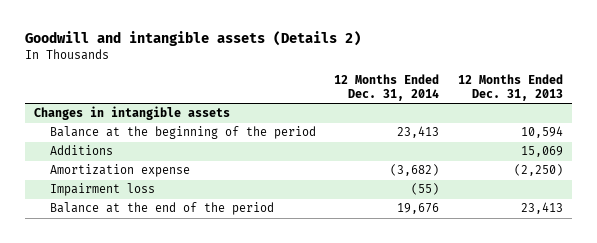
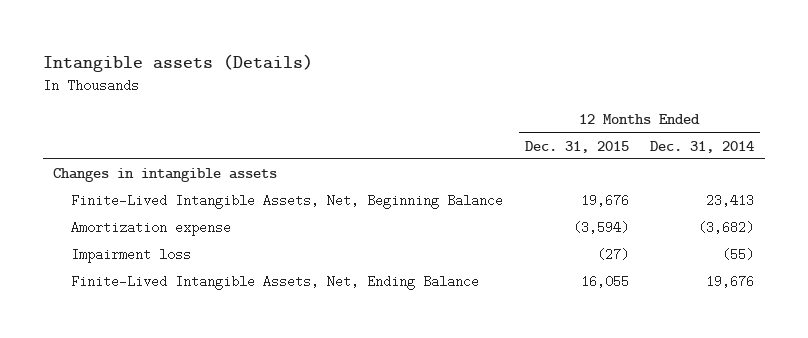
[25,31,362,47] Goodwill and intangible assets (Details 2) -> [42,53,313,72] Intangible assets (Details)
[457,74,563,101] 12 Months Ended Dec. 31, 2013 -> none
none -> [524,140,629,153] Dec. 31, 2015
[50,145,114,156] Additions -> none
[50,126,317,140] Balance at the beginning of the period -> [70,194,503,210] Finite-Lived Intangible Assets, Net, Beginning Balance
[50,202,275,216] Balance at the end of the period -> [70,275,479,291] Finite-Lived Intangible Assets, Net, Ending Balance

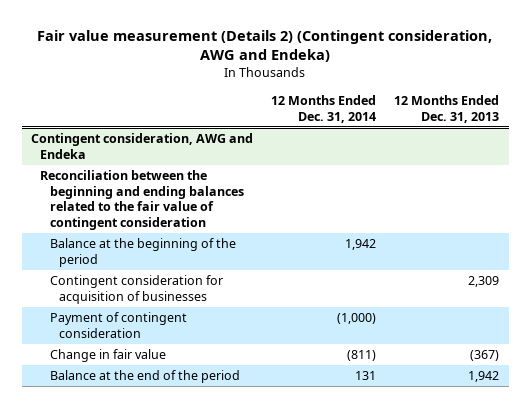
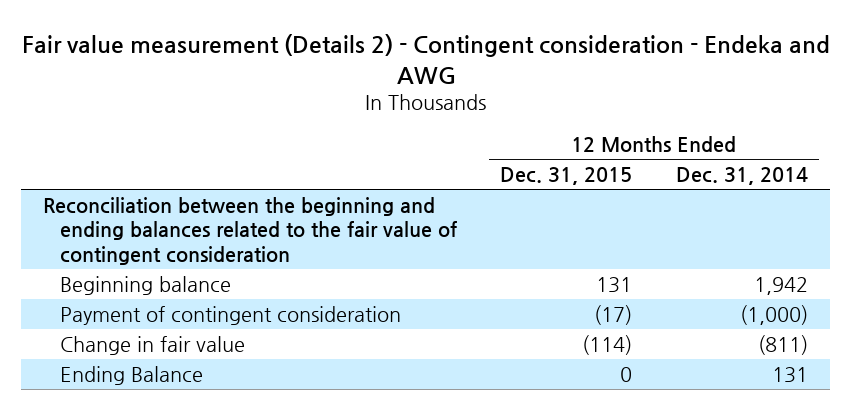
[37,30,493,63] Fair value measurement (Details 2) (Contingent consideration, AWG and Endeka) -> [21,34,830,84] Fair value measurement (Details 2) - Contingent consideration - Endeka and AWG
[394,94,500,123] 12 Months Ended Dec. 31, 2013 -> none
none -> [500,167,633,186] Dec. 31, 2015
[30,132,253,159] Contingent consideration, AWG and Endeka -> none
[49,274,223,304] Contingent consideration for acquisition of businesses -> none
[49,237,236,267] Balance at the beginning of the period -> [59,275,231,295] Beginning balance
[49,369,240,383] Balance at the end of the period -> [59,365,203,385] Ending Balance

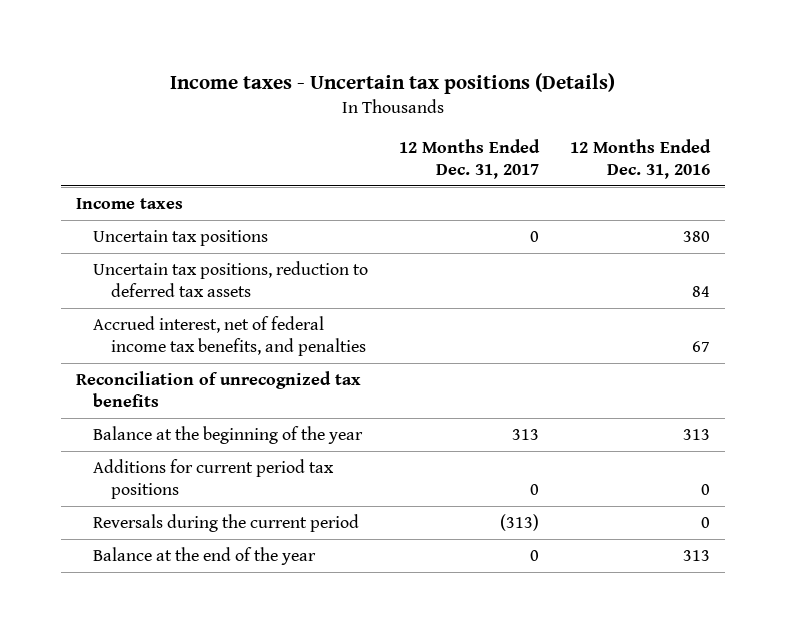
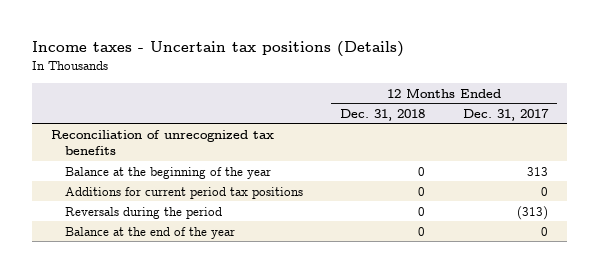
[570,138,712,179] 12 Months Ended Dec. 31, 2016 -> none
none -> [340,108,426,121] Dec. 31, 2018
[76,198,184,210] Income taxes -> none
[93,230,269,247] Uncertain tax positions -> none
[93,261,369,297] Uncertain tax positions, reduction to deferred tax assets -> none
[93,316,366,356] Accrued interest, net of federal income tax benefits, and penalties -> none
[93,514,360,533] Reversals during the current period -> [64,206,222,219] Reversals during the period

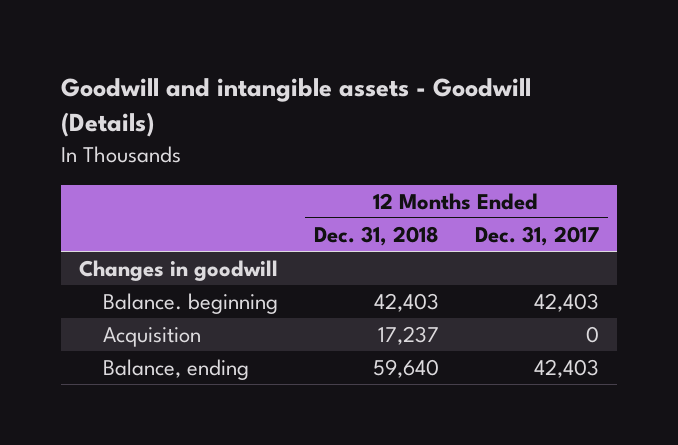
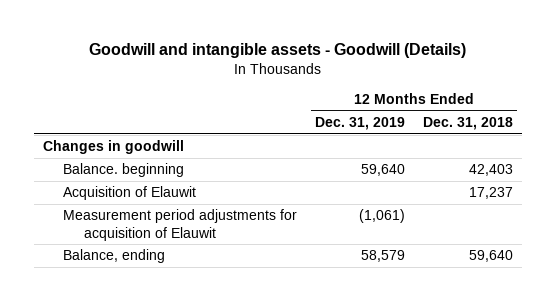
[474,226,599,247] Dec. 31, 2017 -> none
none -> [315,117,406,131] Dec. 31, 2019
[103,327,202,348] Acquisition -> [63,186,197,201] Acquisition of Elauwit
none -> [63,209,298,241] Measurement period adjustments for acquisition of Elauwit

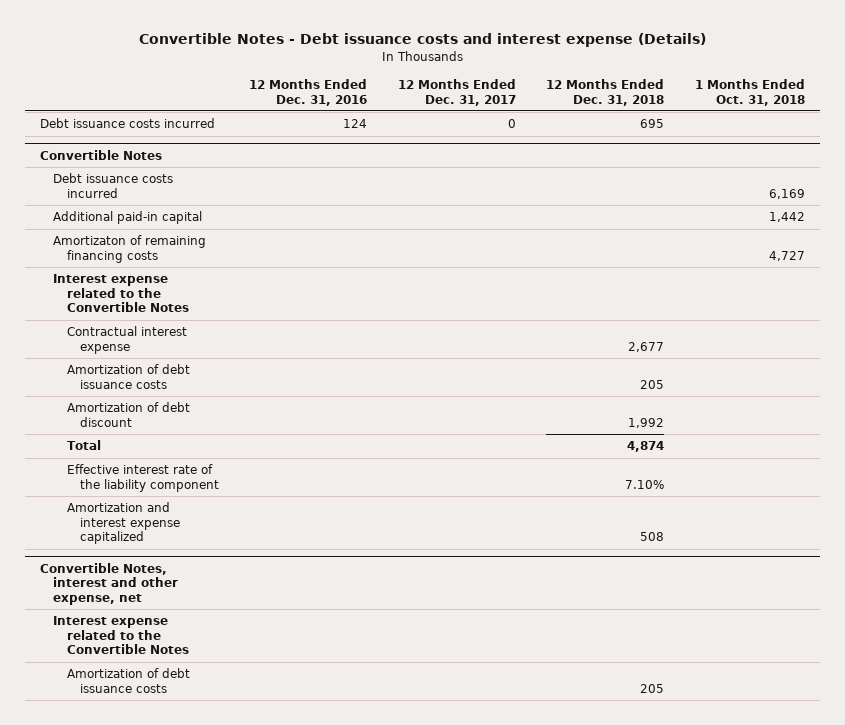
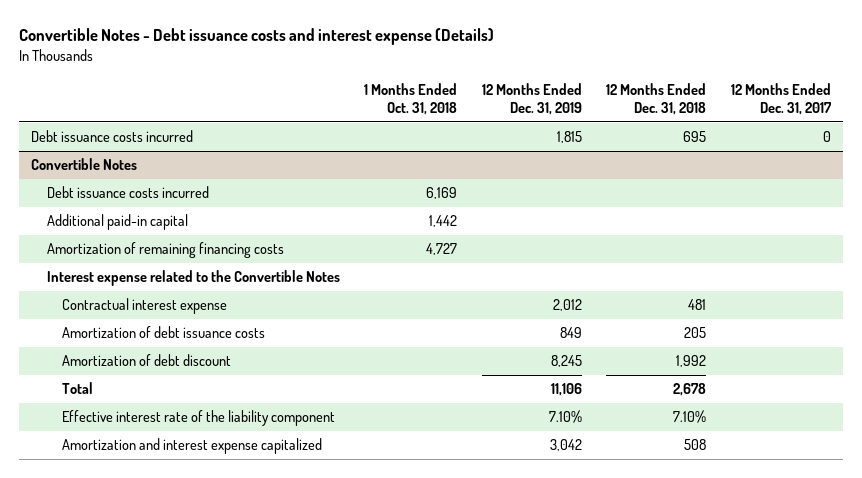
[249,78,368,106] 12 Months Ended Dec. 31, 2016 -> none
none -> [481,82,582,116] 12 Months Ended Dec. 31, 2019
[53,235,207,263] Amortizaton of remaining financing costs -> [46,242,284,259] Amortization of remaining financing costs
[628,341,665,352] 2,677 -> [688,299,707,311] 481
[627,441,665,453] 4,874 -> [673,383,707,397] 2,678
[40,562,179,605] Convertible Notes, interest and other expense, net -> none
[53,616,189,655] Interest expense related to the Convertible Notes -> none
[66,668,190,693] Amortization of debt issuance costs -> none

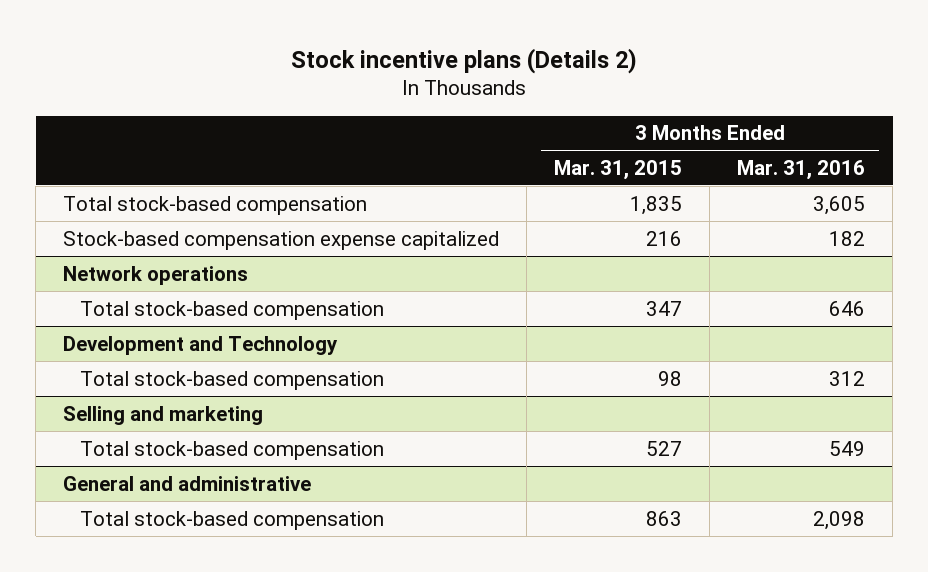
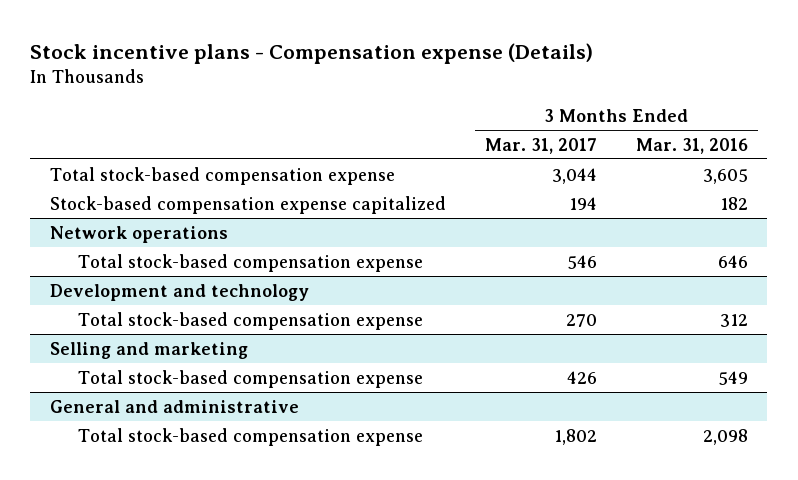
[291,47,638,74] Stock incentive plans (Details 2) -> [30,42,594,64] Stock incentive plans - Compensation expense (Details)
[554,159,683,180] Mar. 31, 2015 -> none
none -> [484,137,597,154] Mar. 31, 2017
[63,195,368,215] Total stock-based compensation -> [49,166,395,185] Total stock-based compensation expense
[80,300,385,320] Total stock-based compensation -> [78,253,424,272] Total stock-based compensation expense
[63,335,339,355] Development and Technology -> [49,283,309,301] Development and technology
[80,370,385,390] Total stock-based compensation -> [78,311,424,330] Total stock-based compensation expense
[80,440,385,460] Total stock-based compensation -> [78,369,424,388] Total stock-based compensation expense
[80,510,385,530] Total stock-based compensation -> [78,427,424,446] Total stock-based compensation expense

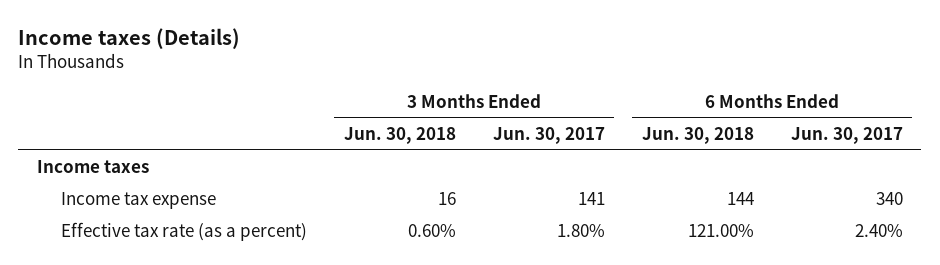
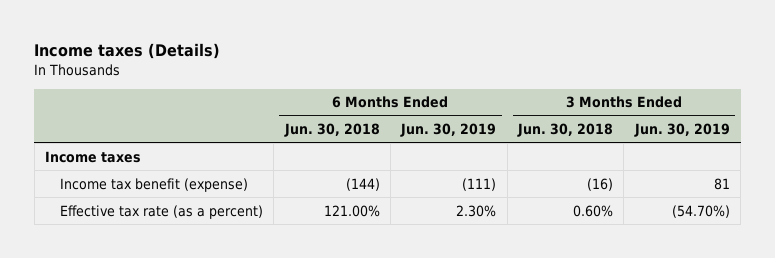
[492,126,605,144] Jun. 30, 2017 -> none
[790,126,903,144] Jun. 30, 2017 -> none
none -> [400,123,497,138] Jun. 30, 2019
none -> [633,123,730,138] Jun. 30, 2019
[60,192,216,210] Income tax expense -> [59,177,248,192] Income tax benefit (expense)
[437,192,456,206] 16 -> [587,177,614,191] (16)
[726,192,754,206] 144 -> [345,177,380,191] (144)

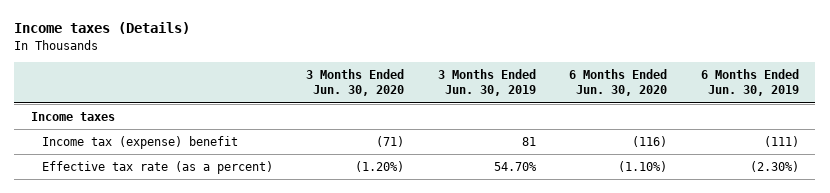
[283,123,380,138] Jun. 30, 2018 -> none
[517,123,614,138] Jun. 30, 2018 -> none
none -> [306,68,405,97] 3 Months Ended Jun. 30, 2020
none -> [569,68,668,97] 6 Months Ended Jun. 30, 2020
[59,177,248,192] Income tax benefit (expense) -> [41,135,238,149] Income tax (expense) benefit
[456,204,497,217] 2.30% -> [749,160,799,172] (2.30%)
[671,204,730,218] (54.70%) -> [493,161,537,171] 54.70%

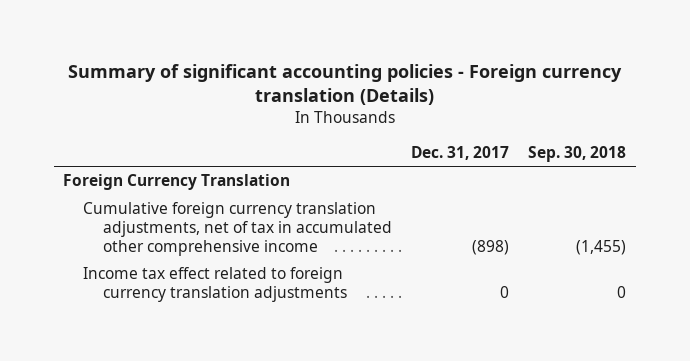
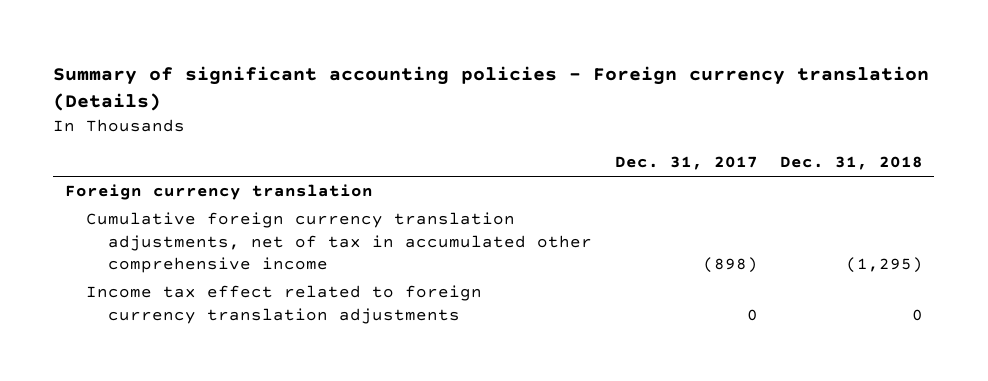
[528,145,627,162] Sep. 30, 2018 -> none
none -> [780,156,924,171] Dec. 31, 2018
[63,174,291,191] Foreign Currency Translation -> [64,184,373,201] Foreign currency translation

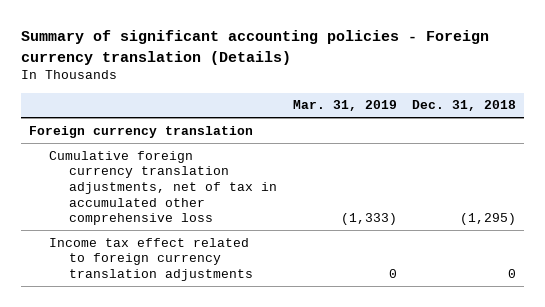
[614,156,758,171] Dec. 31, 2017 -> none
none -> [292,100,397,112] Mar. 31, 2019
[86,212,593,274] Cumulative foreign currency translation adjustments, net of tax in accumulated other comprehensive income -> [49,150,278,226] Cumulative foreign currency translation adjustments, net of tax in accumulated other comprehensive loss

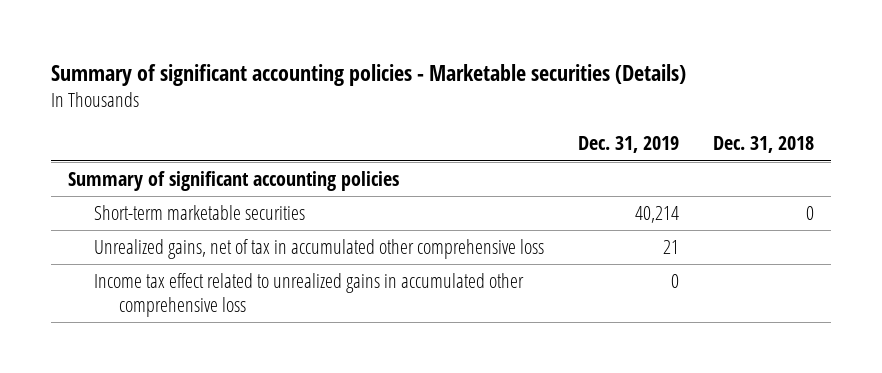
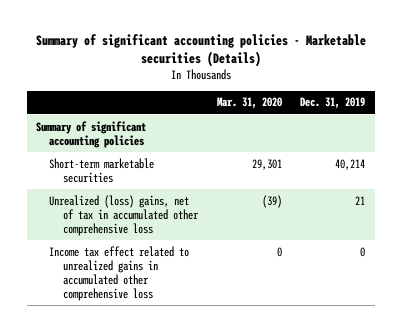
[713,136,815,154] Dec. 31, 2018 -> none
none -> [216,97,282,110] Mar. 31, 2020
[93,238,544,259] Unrealized gains, net of tax in accumulated other comprehensive loss -> [49,194,199,236] Unrealized (loss) gains, net of tax in accumulated other comprehensive loss

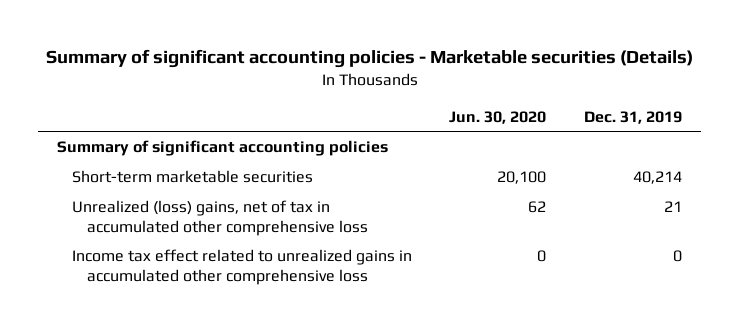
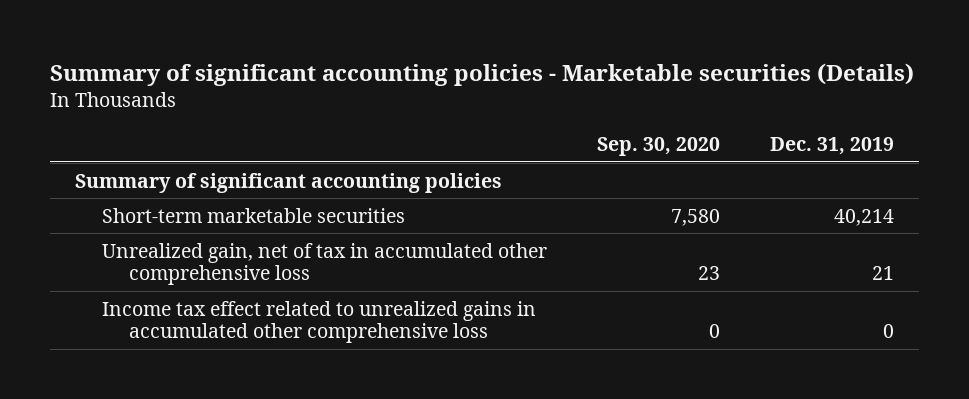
[449,110,547,124] Jun. 30, 2020 -> none
none -> [596,137,720,157] Sep. 30, 2020
[71,200,368,236] Unrealized (loss) gains, net of tax in accumulated other comprehensive loss -> [101,242,547,286] Unrealized gain, net of tax in accumulated other comprehensive loss

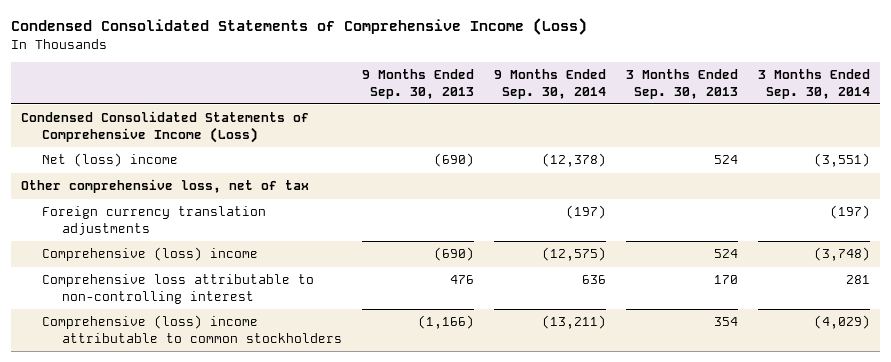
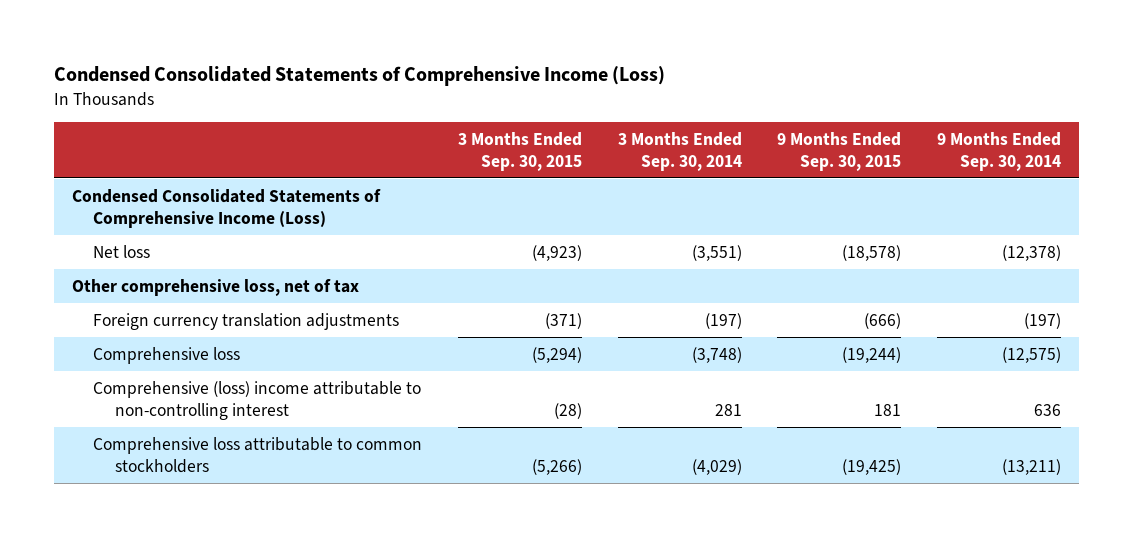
[362,69,475,99] 9 Months Ended Sep. 30, 2013 -> none
[626,69,739,99] 3 Months Ended Sep. 30, 2013 -> none
none -> [458,131,583,171] 3 Months Ended Sep. 30, 2015
none -> [777,131,902,171] 9 Months Ended Sep. 30, 2015
[41,153,178,168] Net (loss) income -> [93,244,151,258] Net loss
[41,247,258,262] Comprehensive (loss) income -> [93,346,241,364] Comprehensive loss
[41,274,314,304] Comprehensive loss attributable to non-controlling interest -> [93,380,422,420] Comprehensive (loss) income attributable to non-controlling interest
[41,315,343,343] Comprehensive (loss) income attributable to common stockholders -> [93,436,423,473] Comprehensive loss attributable to common stockholders

